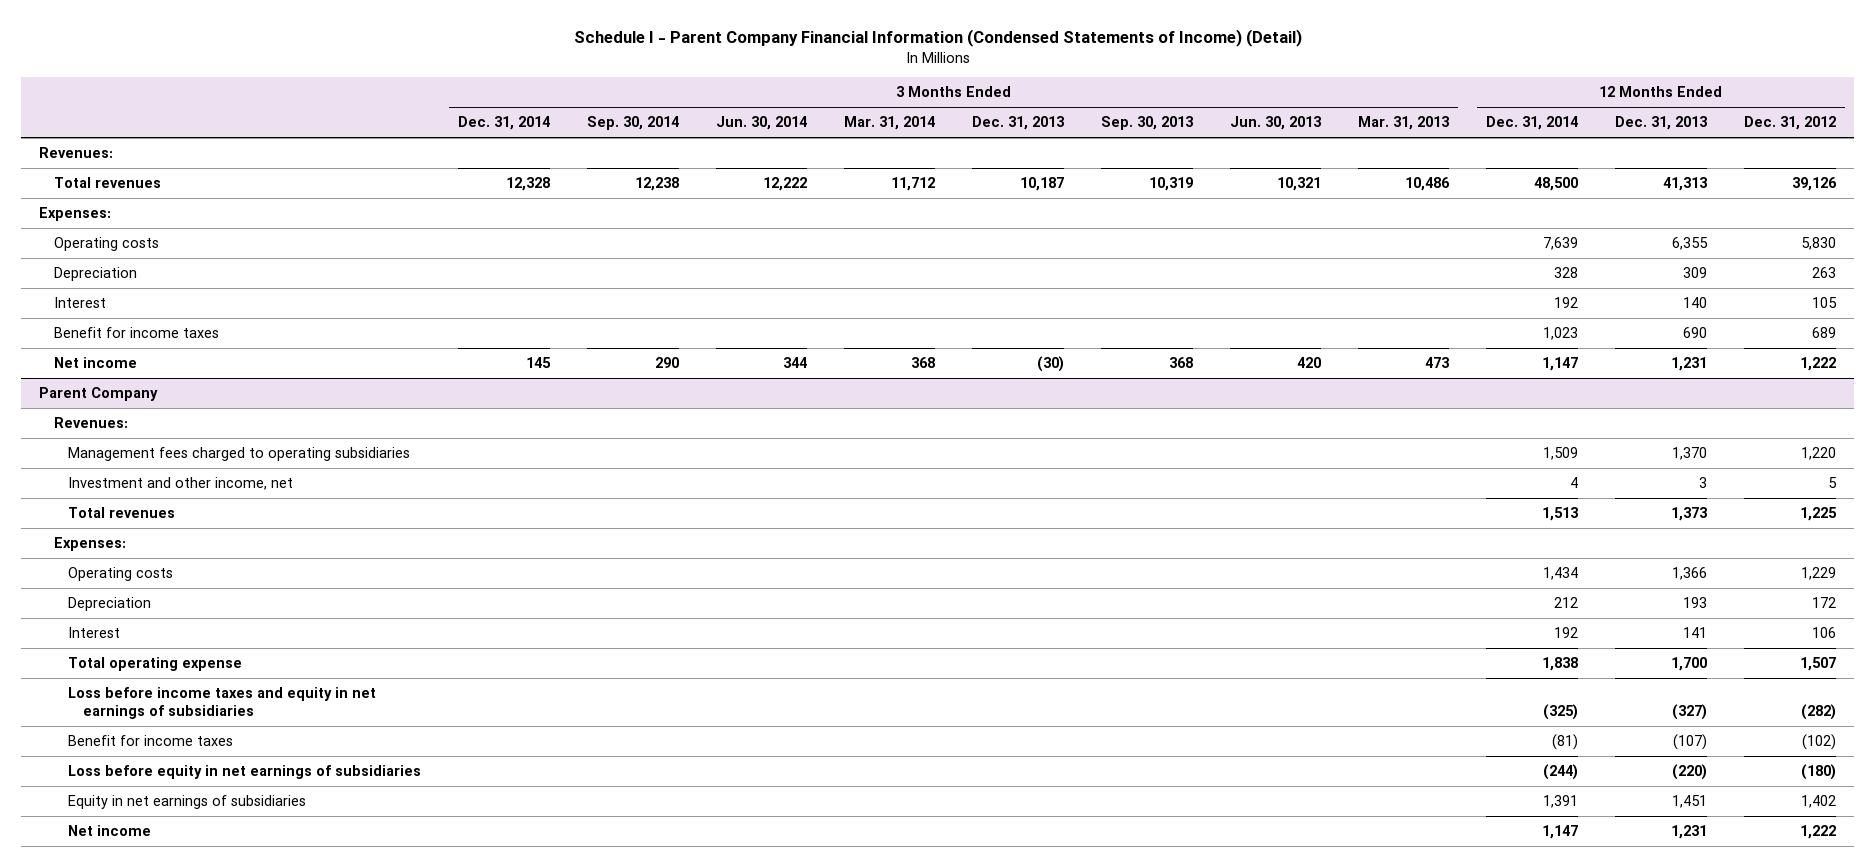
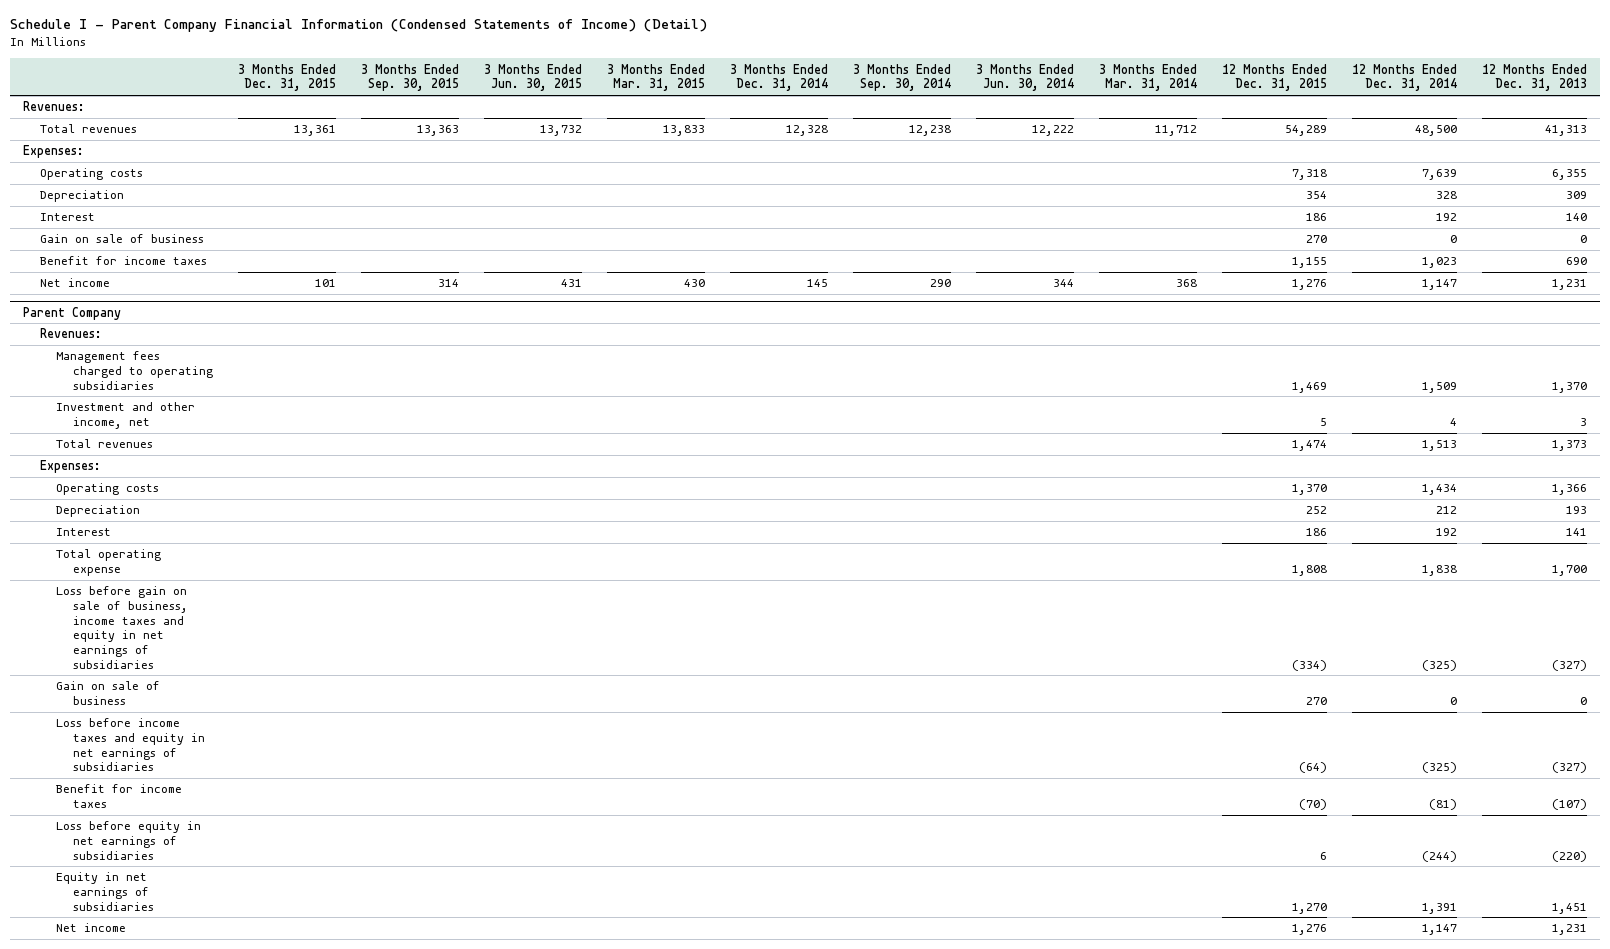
[972,116,1065,131] Dec. 31, 2013 -> none
[1100,116,1193,131] Sep. 30, 2013 -> none
[1229,116,1321,131] Jun. 30, 2013 -> none
[1357,116,1449,131] Mar. 31, 2013 -> none
[1743,116,1836,131] Dec. 31, 2012 -> none
none -> [237,63,336,92] 3 Months Ended Dec. 31, 2015
none -> [360,63,459,92] 3 Months Ended Sep. 30, 2015
none -> [484,63,583,92] 3 Months Ended Jun. 30, 2015
none -> [607,63,706,92] 3 Months Ended Mar. 31, 2015
none -> [1222,63,1328,92] 12 Months Ended Dec. 31, 2015
none -> [39,234,204,244] Gain on sale of business
none -> [56,586,188,669] Loss before gain on sale of business, income taxes and equity in net earnings of subsidiaries
none -> [56,681,161,705] Gain on sale of business

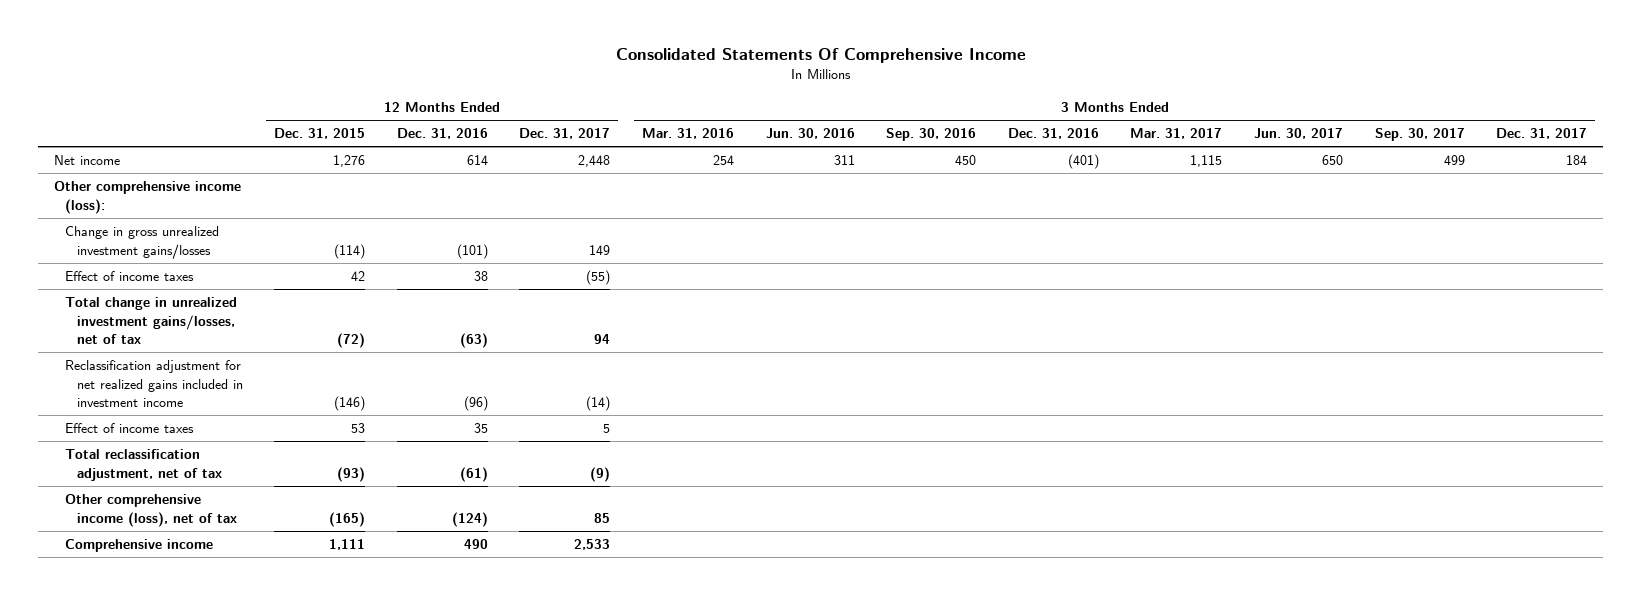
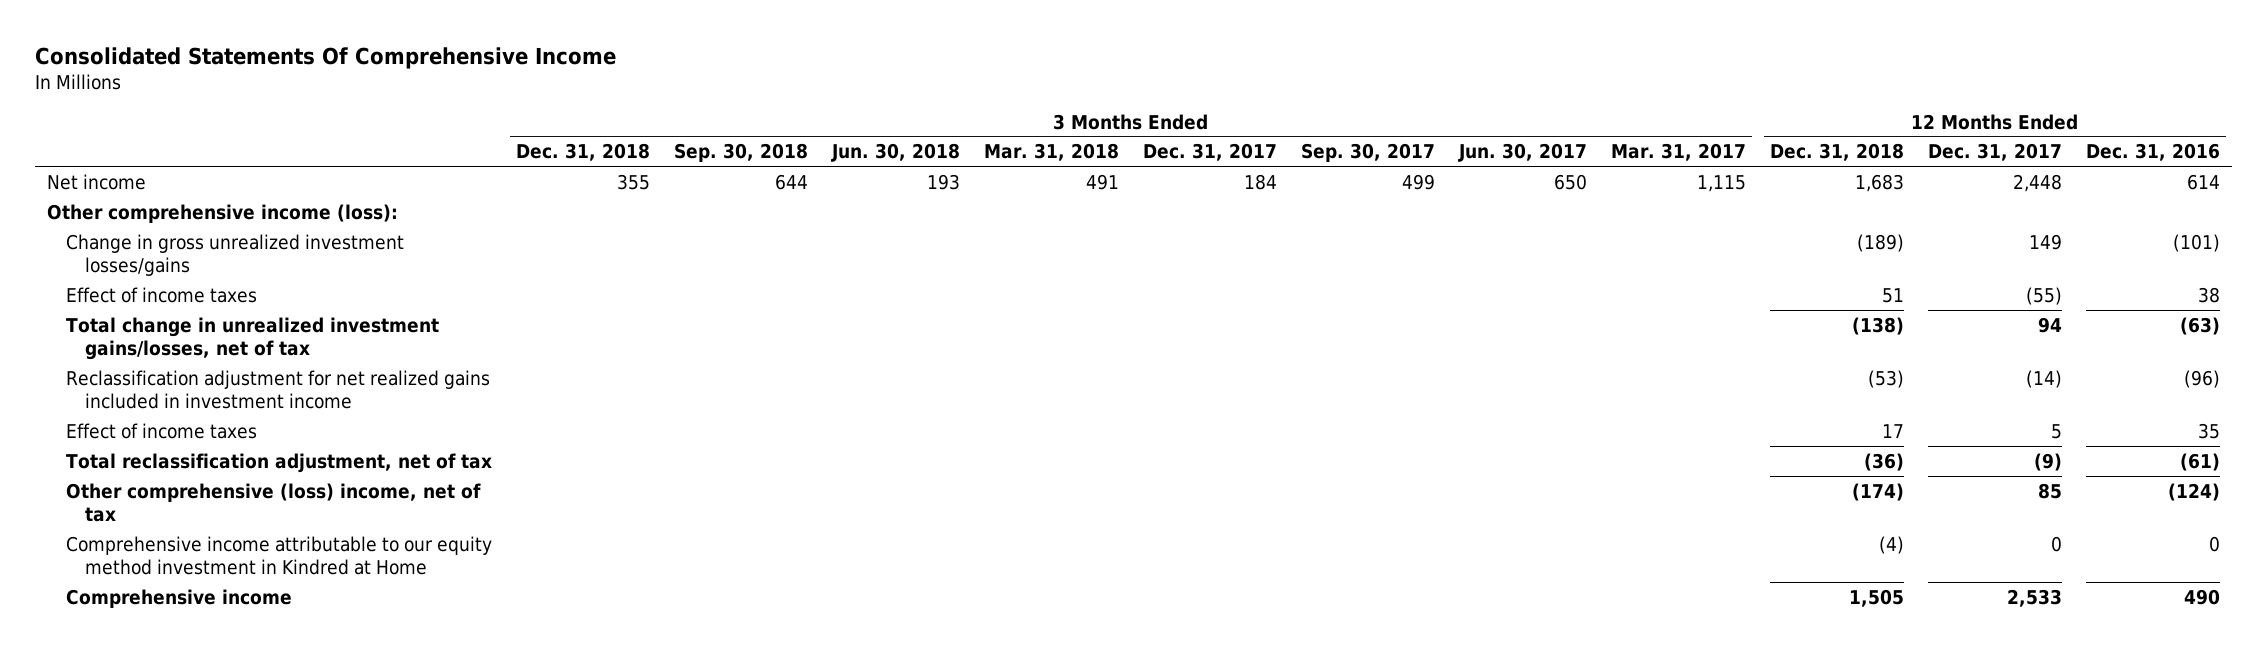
[274,128,366,140] Dec. 31, 2015 -> none
[642,128,735,140] Mar. 31, 2016 -> none
[765,128,855,140] Jun. 30, 2016 -> none
[886,128,977,142] Sep. 30, 2016 -> none
[1007,128,1099,140] Dec. 31, 2016 -> none
none -> [516,143,651,162] Dec. 31, 2018
none -> [674,143,809,163] Sep. 30, 2018
none -> [831,143,961,163] Jun. 30, 2018
none -> [984,143,1120,162] Mar. 31, 2018
none -> [1770,143,1905,162] Dec. 31, 2018
[65,226,220,259] Change in gross unrealized investment gains/losses -> [66,233,405,276] Change in gross unrealized investment losses/gains
[65,494,237,527] Other comprehensive income (loss), net of tax -> [66,482,482,522] Other comprehensive (loss) income, net of tax
none -> [66,535,493,575] Comprehensive income attributable to our equity method investment in Kindred at Home

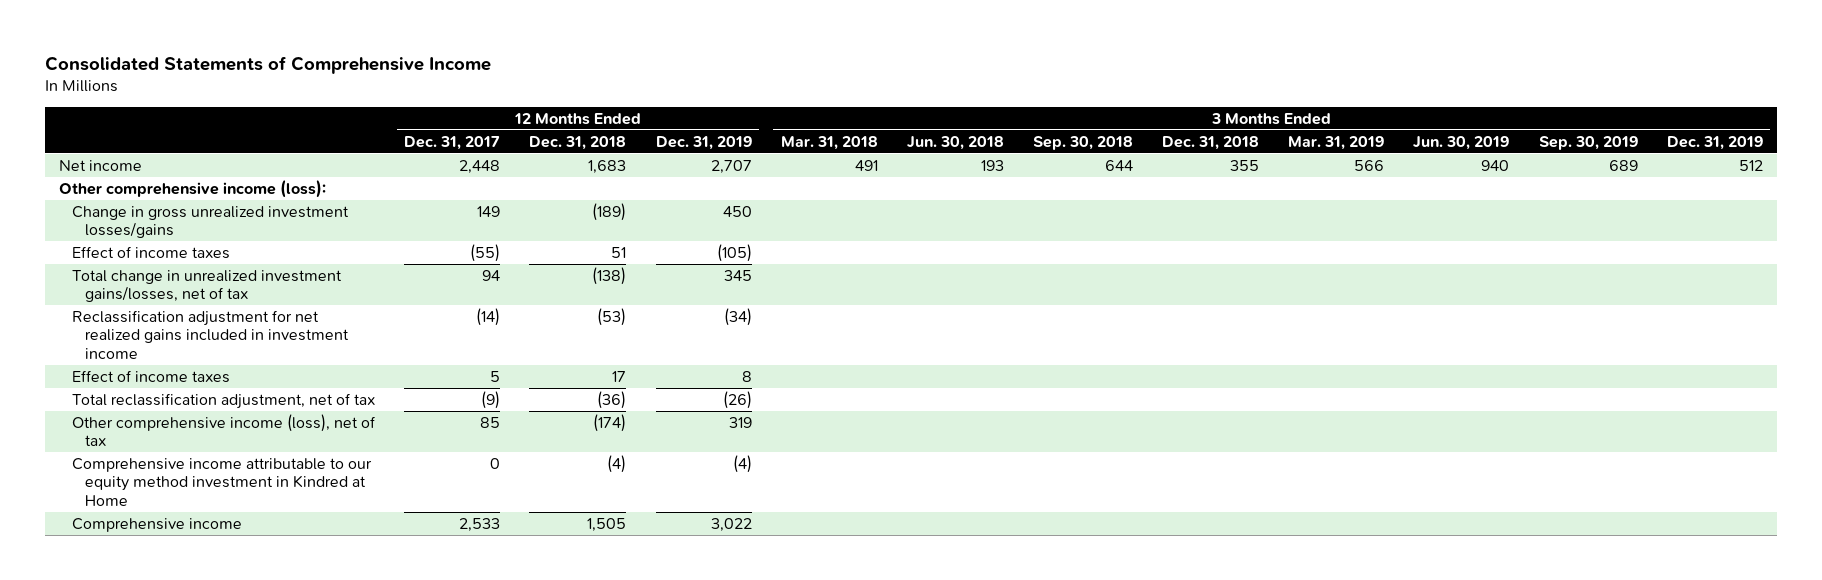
[35,46,617,69] Consolidated Statements Of Comprehensive Income -> [44,55,491,74] Consolidated Statements of Comprehensive Income
[1143,143,1278,162] Dec. 31, 2017 -> none
[1301,143,1436,163] Sep. 30, 2017 -> none
[1458,143,1588,163] Jun. 30, 2017 -> none
[1611,143,1747,162] Mar. 31, 2017 -> none
[2086,143,2221,162] Dec. 31, 2016 -> none
none -> [655,135,752,150] Dec. 31, 2019
none -> [1288,135,1385,150] Mar. 31, 2019
none -> [1413,135,1510,150] Jun. 30, 2019
none -> [1538,135,1638,150] Sep. 30, 2019
none -> [1666,135,1763,150] Dec. 31, 2019
[66,482,482,522] Other comprehensive (loss) income, net of tax -> [72,413,377,447] Other comprehensive income (loss), net of tax

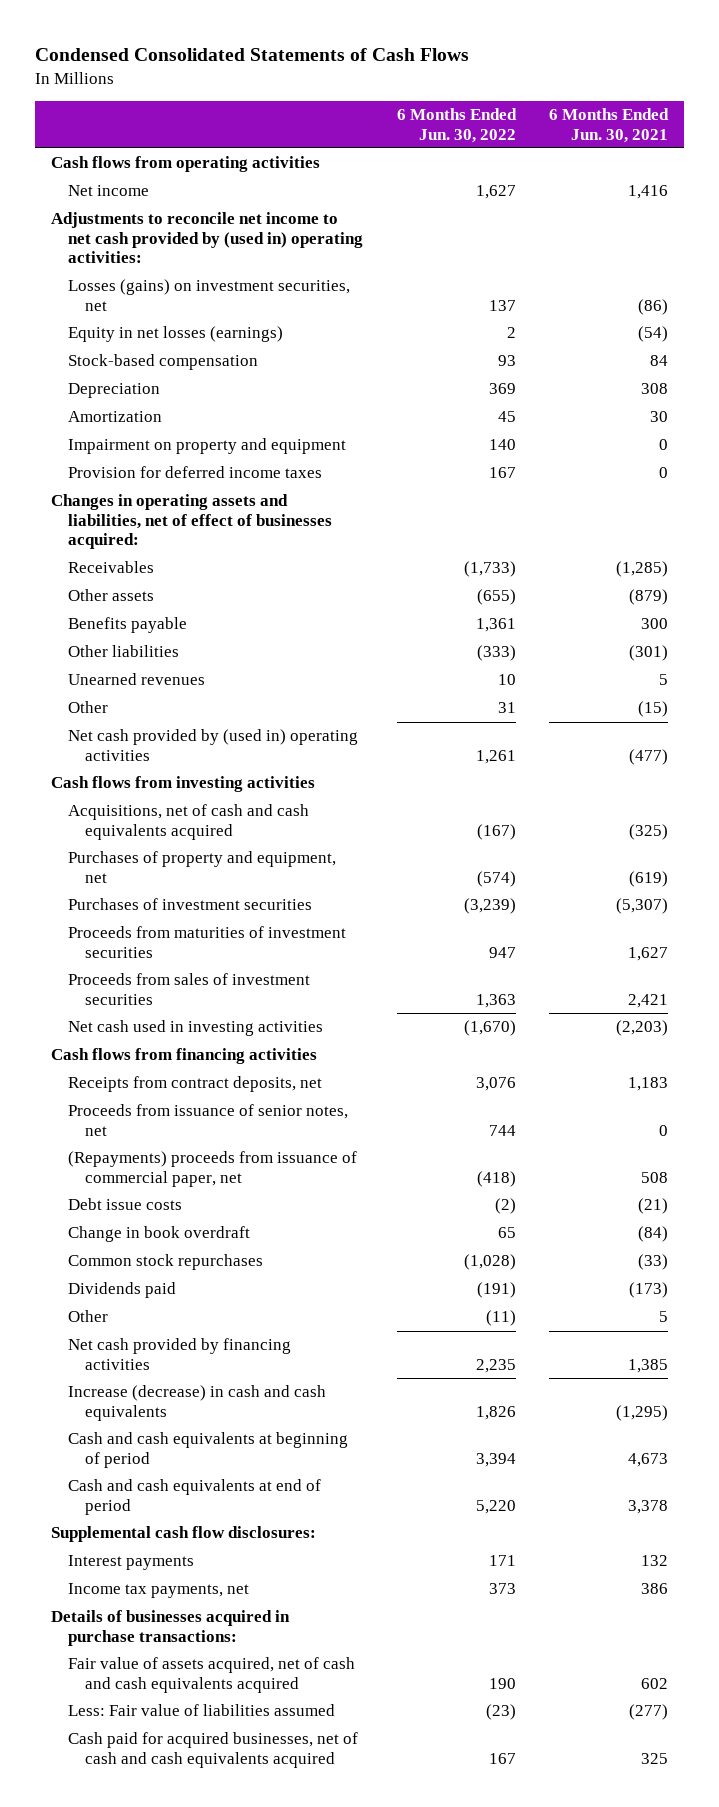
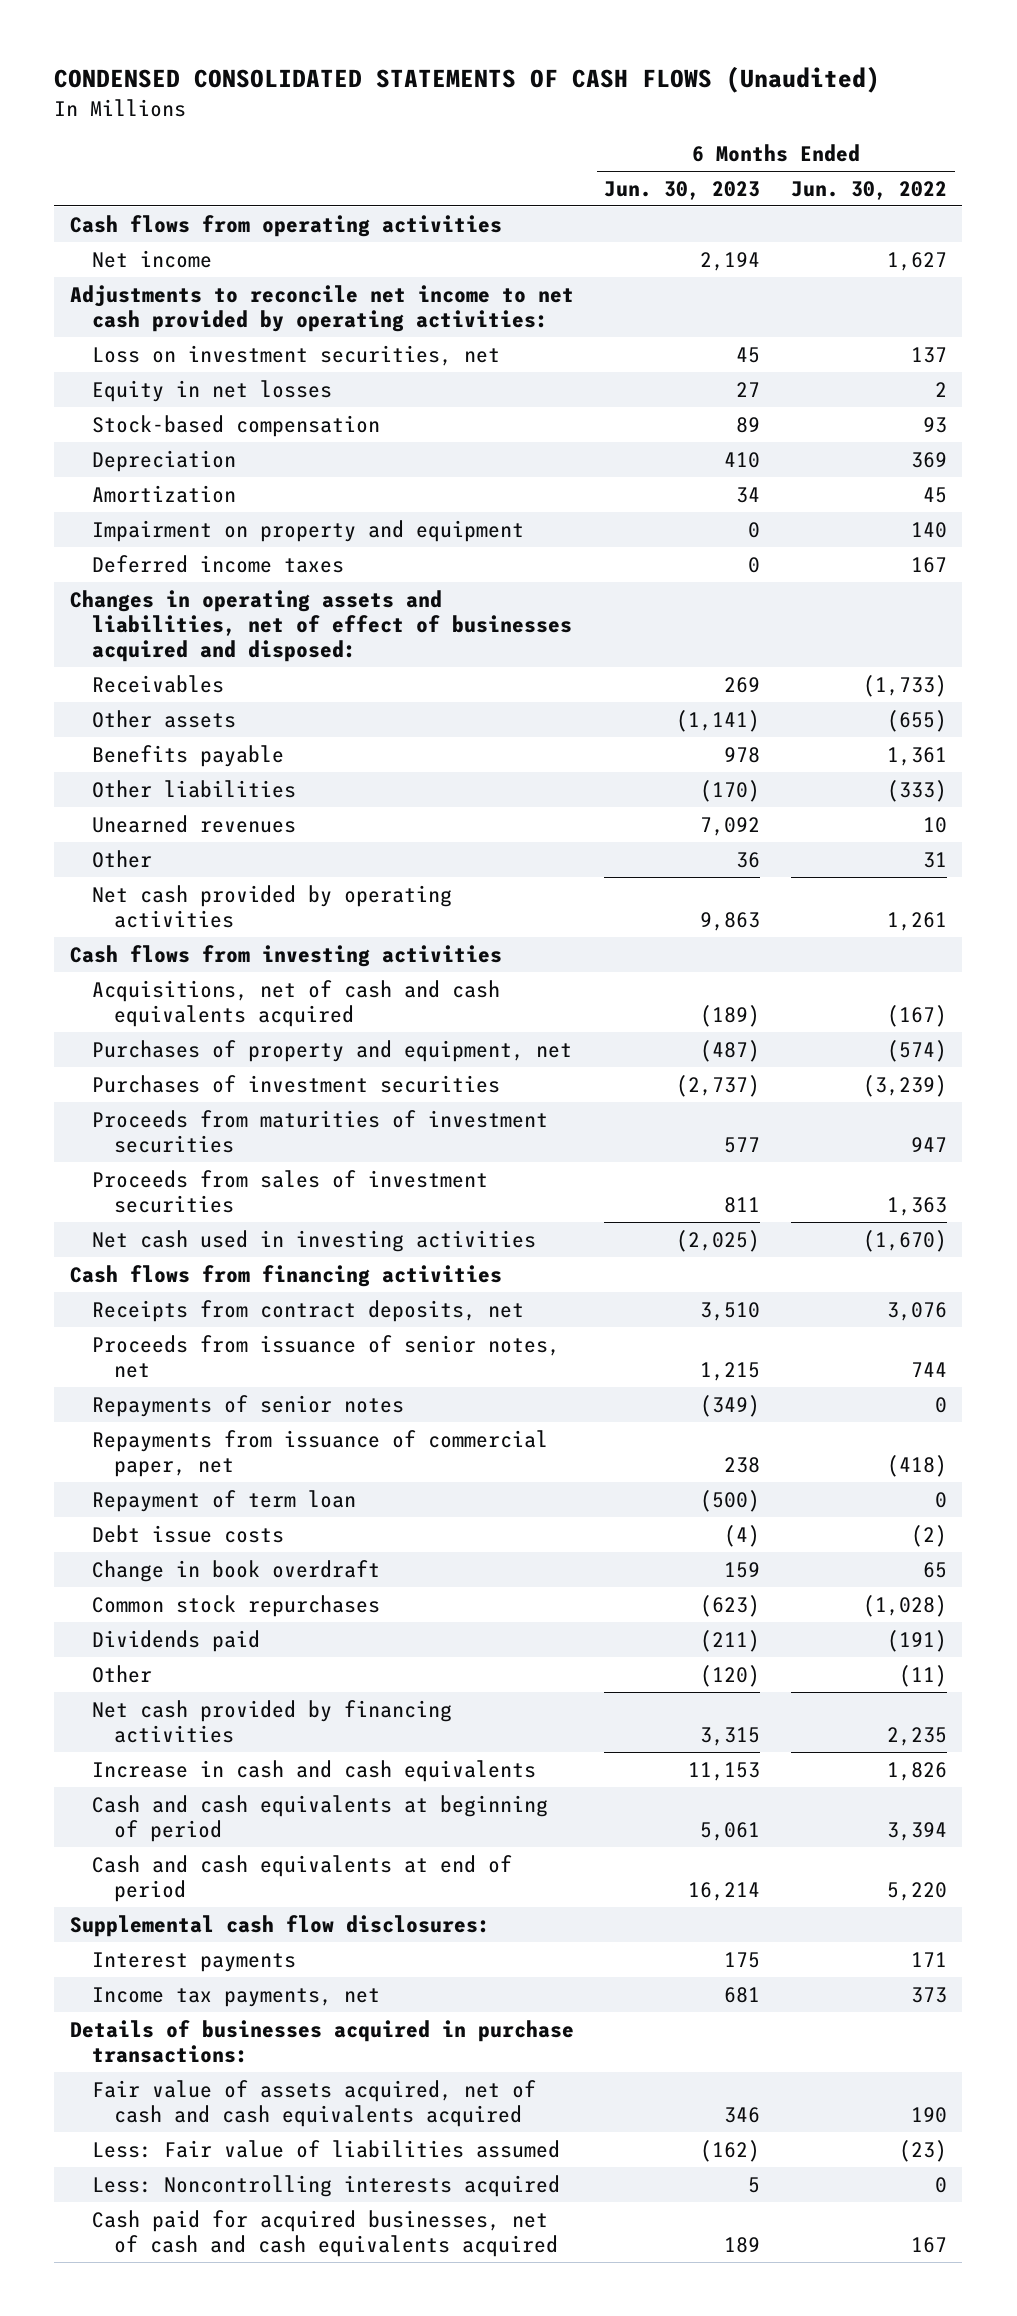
[34,48,469,62] Condensed Consolidated Statements of Cash Flows -> [54,66,881,94] CONDENSED CONSOLIDATED STATEMENTS OF CASH FLOWS (Unaudited)
[548,108,669,143] 6 Months Ended Jun. 30, 2021 -> none
none -> [604,181,761,201] Jun. 30, 2023
[51,212,364,264] Adjustments to reconcile net income to net cash provided by (used in) operating activities: -> [69,284,574,333] Adjustments to reconcile net income to net cash provided by operating activities:
[68,279,351,311] Losses (gains) on investment securities, net -> [91,344,500,366] Loss on investment securities, net
[68,326,284,343] Equity in net losses (earnings) -> [91,379,332,402] Equity in net losses
[68,466,323,479] Provision for deferred income taxes -> [91,554,344,573] Deferred income taxes
[51,494,333,550] Changes in operating assets and liabilities, net of effect of businesses acquired: -> [69,589,572,663] Changes in operating assets and liabilities, net of effect of businesses acquired and disposed:
[68,729,359,761] Net cash provided by (used in) operating activities -> [91,884,452,929] Net cash provided by operating activities
none -> [91,1394,404,1417] Repayments of senior notes
[68,1151,358,1187] (Repayments) proceeds from issuance of commercial paper, net -> [91,1429,548,1478] Repayments from issuance of commercial paper, net
none -> [91,1489,356,1512] Repayment of term loan
[68,1385,327,1421] Increase (decrease) in cash and cash equivalents -> [91,1759,536,1782] Increase in cash and cash equivalents
none -> [91,2174,560,2197] Less: Noncontrolling interests acquired

